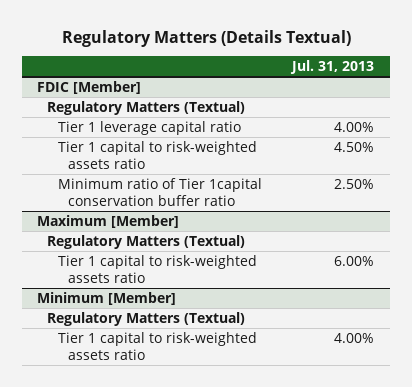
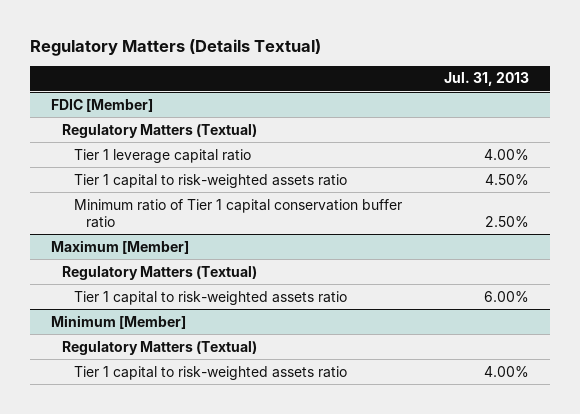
[57,177,262,206] Minimum ratio of Tier 1capital conservation buffer ratio -> [73,198,402,228] Minimum ratio of Tier 1 capital conservation buffer ratio

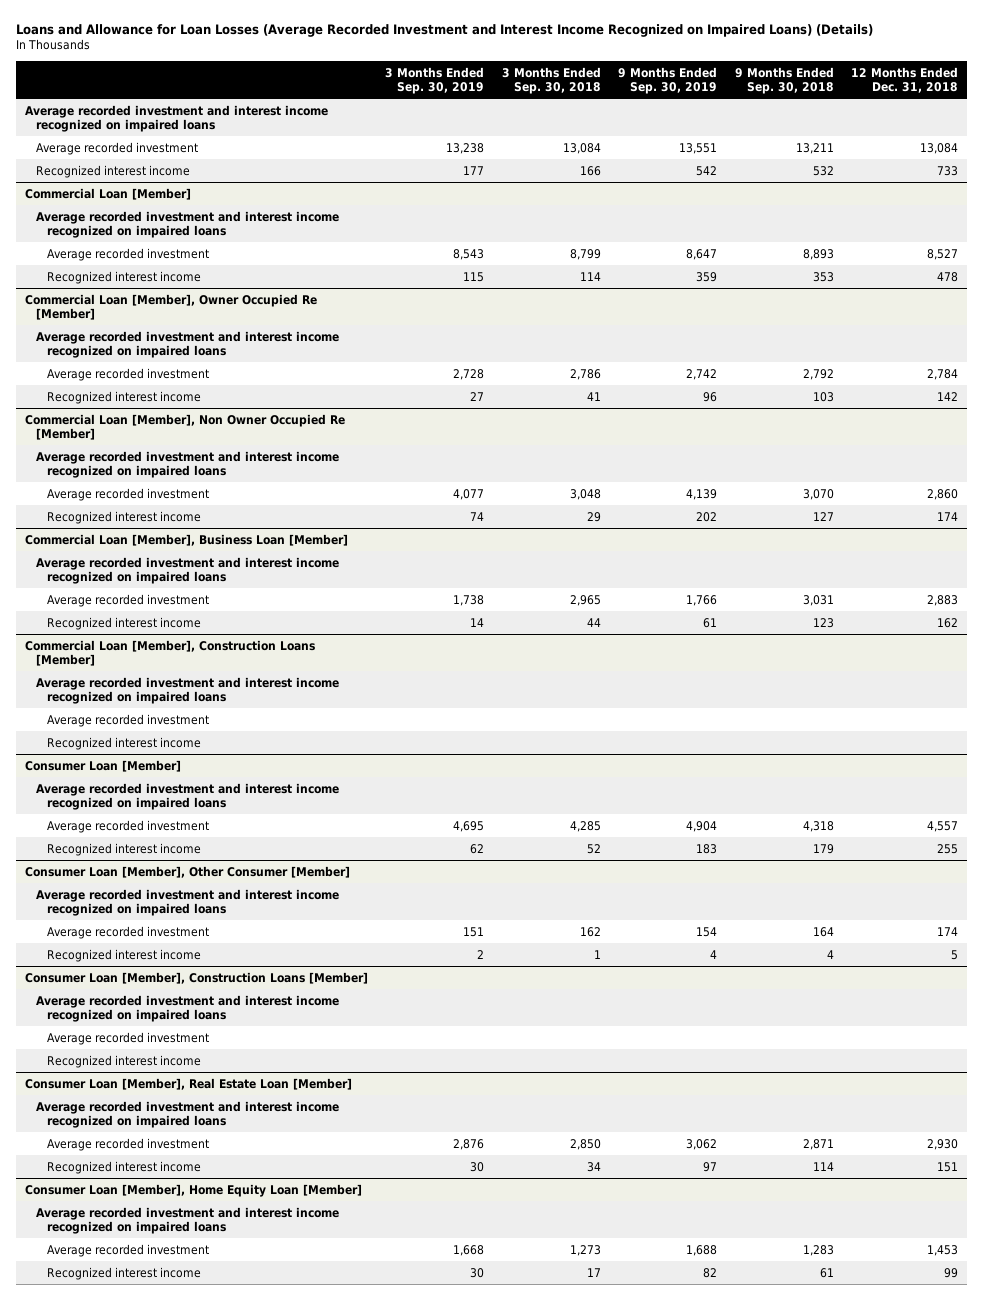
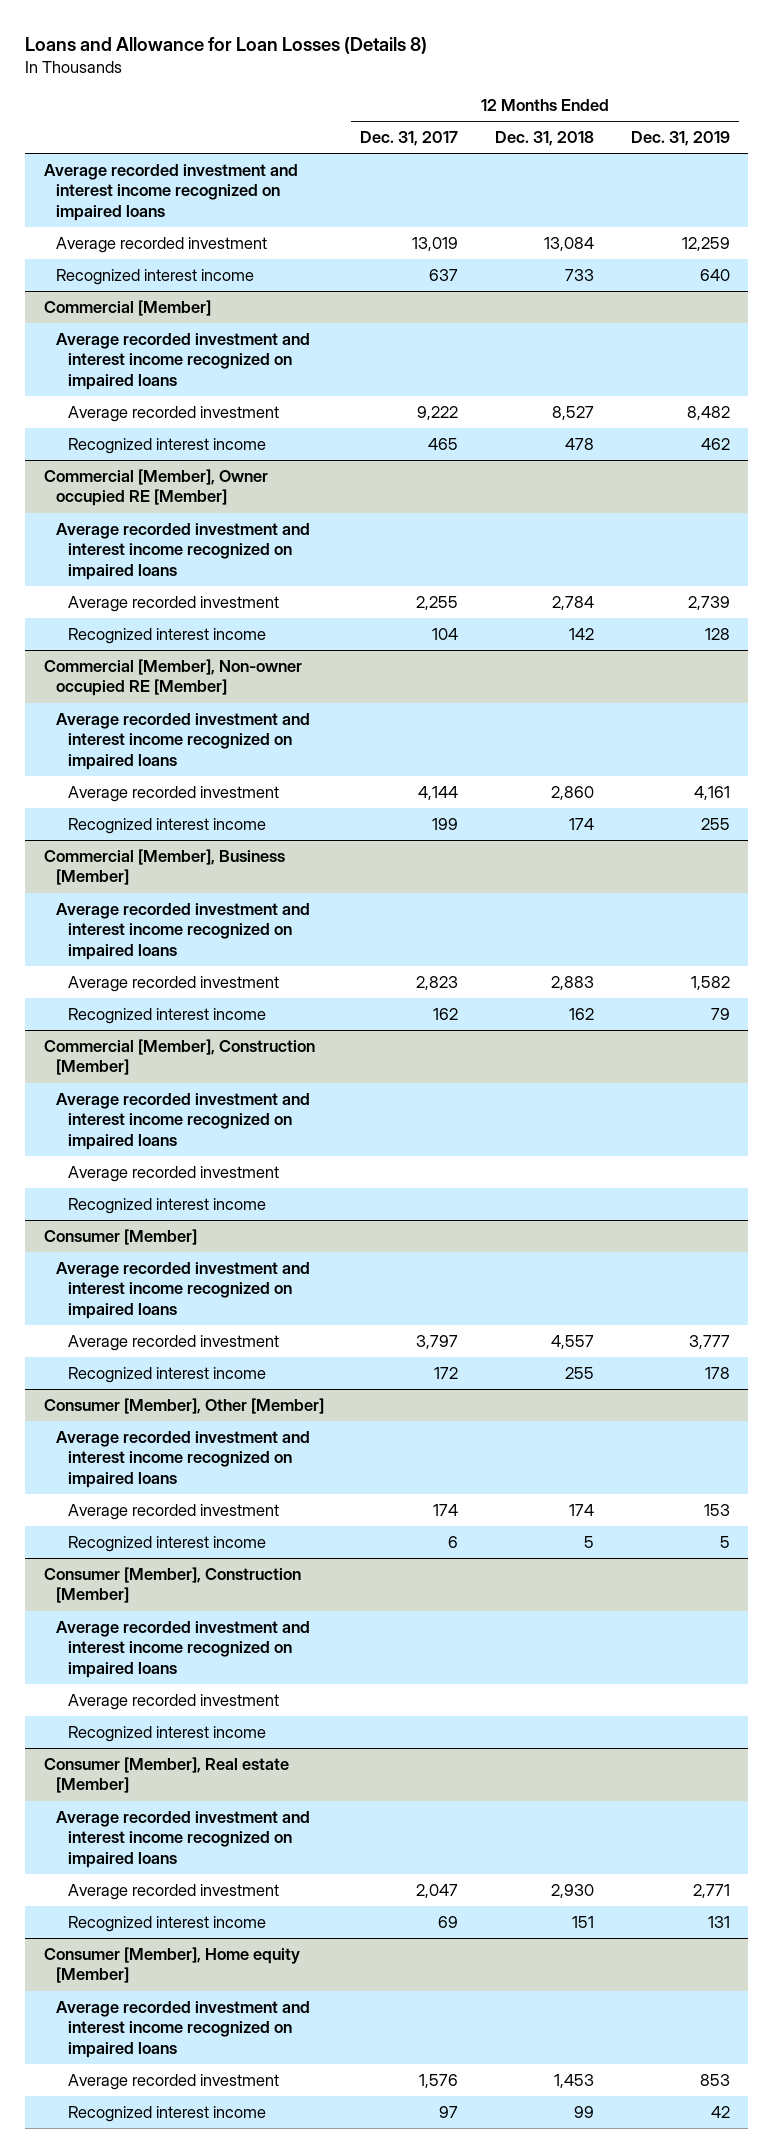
[16,23,874,37] Loans and Allowance for Loan Losses (Average Recorded Investment and Interest Income Recognized on Impaired Loans) (Details) -> [25,36,428,54] Loans and Allowance for Loan Losses (Details 8)
[385,66,485,94] 3 Months Ended Sep. 30, 2019 -> none
[501,66,601,94] 3 Months Ended Sep. 30, 2018 -> none
[618,66,718,94] 9 Months Ended Sep. 30, 2019 -> none
[734,66,834,94] 9 Months Ended Sep. 30, 2018 -> none
none -> [360,131,459,147] Dec. 31, 2017
none -> [630,131,730,147] Dec. 31, 2019
[24,187,191,200] Commercial Loan [Member] -> [43,300,211,317] Commercial [Member]
[24,293,317,320] Commercial Loan [Member], Owner Occupied Re [Member] -> [43,469,268,507] Commercial [Member], Owner occupied RE [Member]
[24,413,345,440] Commercial Loan [Member], Non Owner Occupied Re [Member] -> [43,659,302,697] Commercial [Member], Non-owner occupied RE [Member]
[24,533,348,546] Commercial Loan [Member], Business Loan [Member] -> [43,849,285,886] Commercial [Member], Business [Member]
[24,639,315,666] Commercial Loan [Member], Construction Loans [Member] -> [43,1039,315,1076] Commercial [Member], Construction [Member]
[24,759,181,772] Consumer Loan [Member] -> [43,1229,197,1246] Consumer [Member]
[24,865,350,878] Consumer Loan [Member], Other Consumer [Member] -> [43,1398,324,1415] Consumer [Member], Other [Member]
[24,971,368,984] Consumer Loan [Member], Construction Loans [Member] -> [43,1567,301,1604] Consumer [Member], Construction [Member]
[24,1077,352,1090] Consumer Loan [Member], Real Estate Loan [Member] -> [43,1757,289,1794] Consumer [Member], Real estate [Member]
[24,1183,362,1197] Consumer Loan [Member], Home Equity Loan [Member] -> [43,1947,300,1984] Consumer [Member], Home equity [Member]

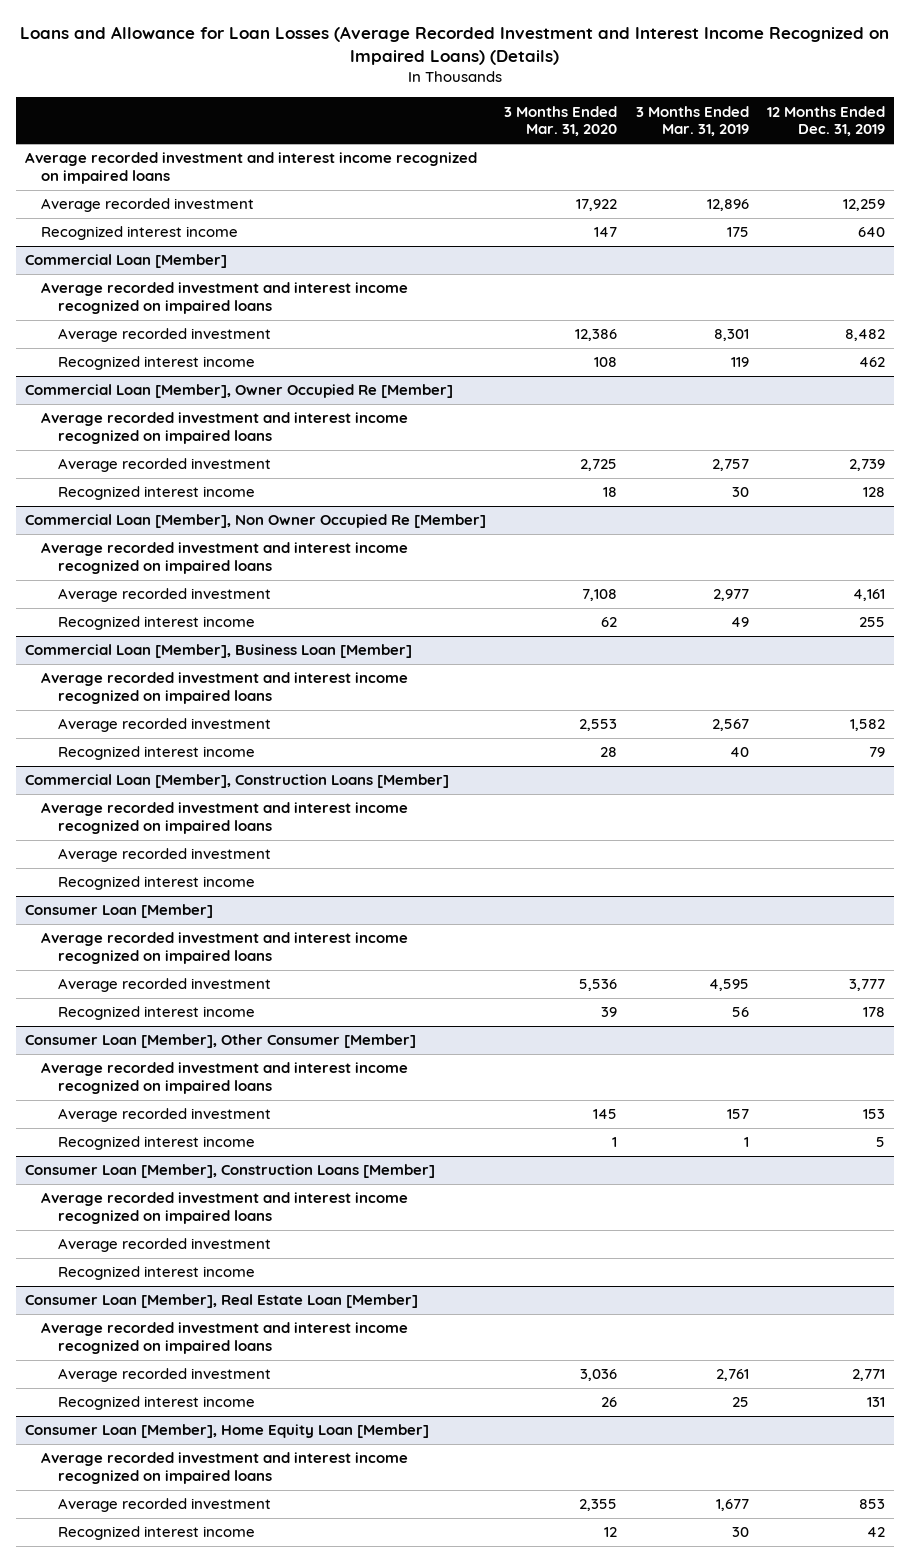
[25,36,428,54] Loans and Allowance for Loan Losses (Details 8) -> [20,26,890,66] Loans and Allowance for Loan Losses (Average Recorded Investment and Interest Income Recognized on Impaired Loans) (Details)
[360,131,459,147] Dec. 31, 2017 -> none
[495,131,595,147] Dec. 31, 2018 -> none
none -> [504,105,618,137] 3 Months Ended Mar. 31, 2020
none -> [635,105,749,137] 3 Months Ended Mar. 31, 2019
[43,300,211,317] Commercial [Member] -> [25,254,228,269] Commercial Loan [Member]
[43,469,268,507] Commercial [Member], Owner occupied RE [Member] -> [25,384,454,399] Commercial Loan [Member], Owner Occupied Re [Member]
[43,659,302,697] Commercial [Member], Non-owner occupied RE [Member] -> [25,514,487,529] Commercial Loan [Member], Non Owner Occupied Re [Member]
[43,849,285,886] Commercial [Member], Business [Member] -> [25,644,413,659] Commercial Loan [Member], Business Loan [Member]
[43,1039,315,1076] Commercial [Member], Construction [Member] -> [25,774,450,789] Commercial Loan [Member], Construction Loans [Member]
[43,1229,197,1246] Consumer [Member] -> [25,904,214,919] Consumer Loan [Member]
[43,1398,324,1415] Consumer [Member], Other [Member] -> [25,1034,417,1049] Consumer Loan [Member], Other Consumer [Member]
[43,1567,301,1604] Consumer [Member], Construction [Member] -> [25,1164,436,1179] Consumer Loan [Member], Construction Loans [Member]
[43,1757,289,1794] Consumer [Member], Real estate [Member] -> [25,1294,419,1309] Consumer Loan [Member], Real Estate Loan [Member]
[43,1947,300,1984] Consumer [Member], Home equity [Member] -> [25,1424,430,1439] Consumer Loan [Member], Home Equity Loan [Member]

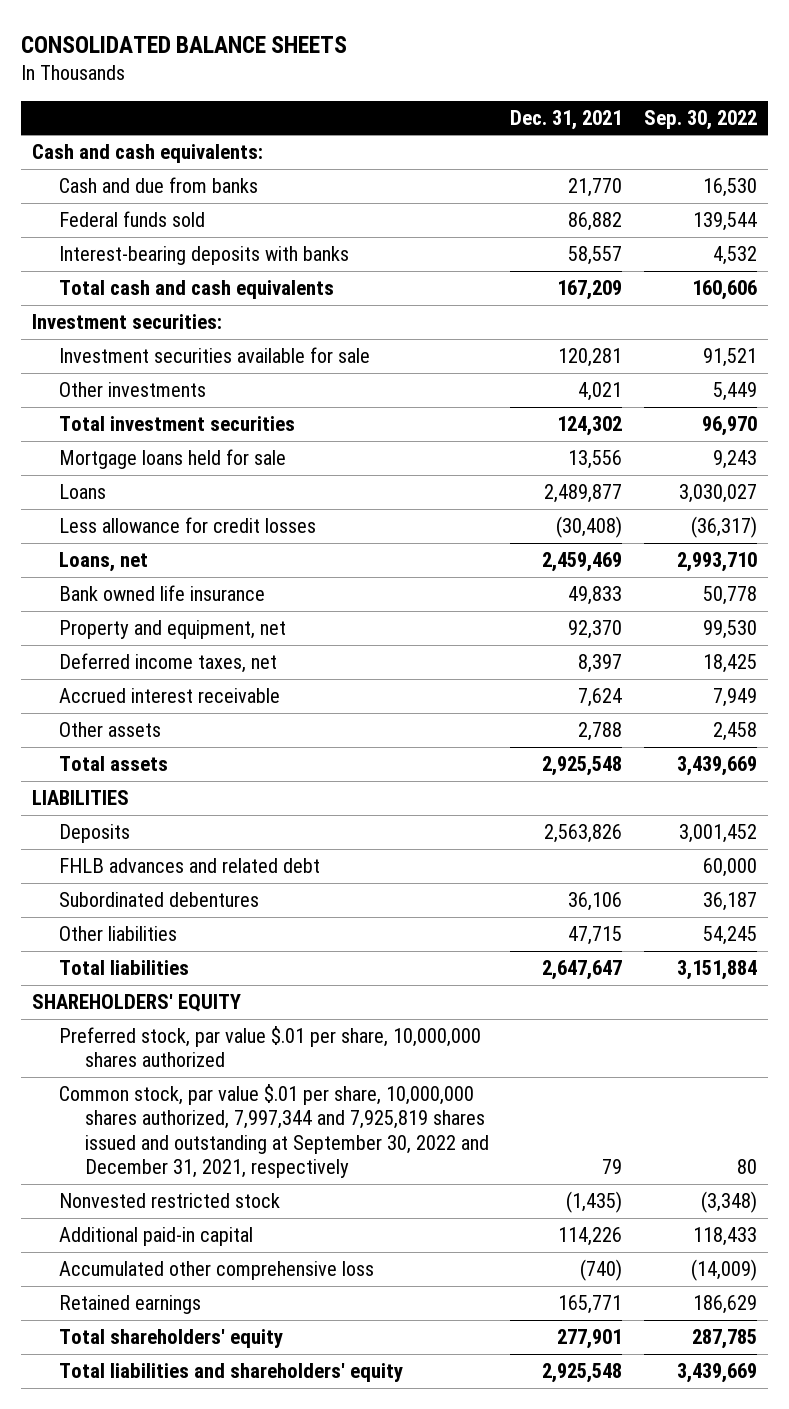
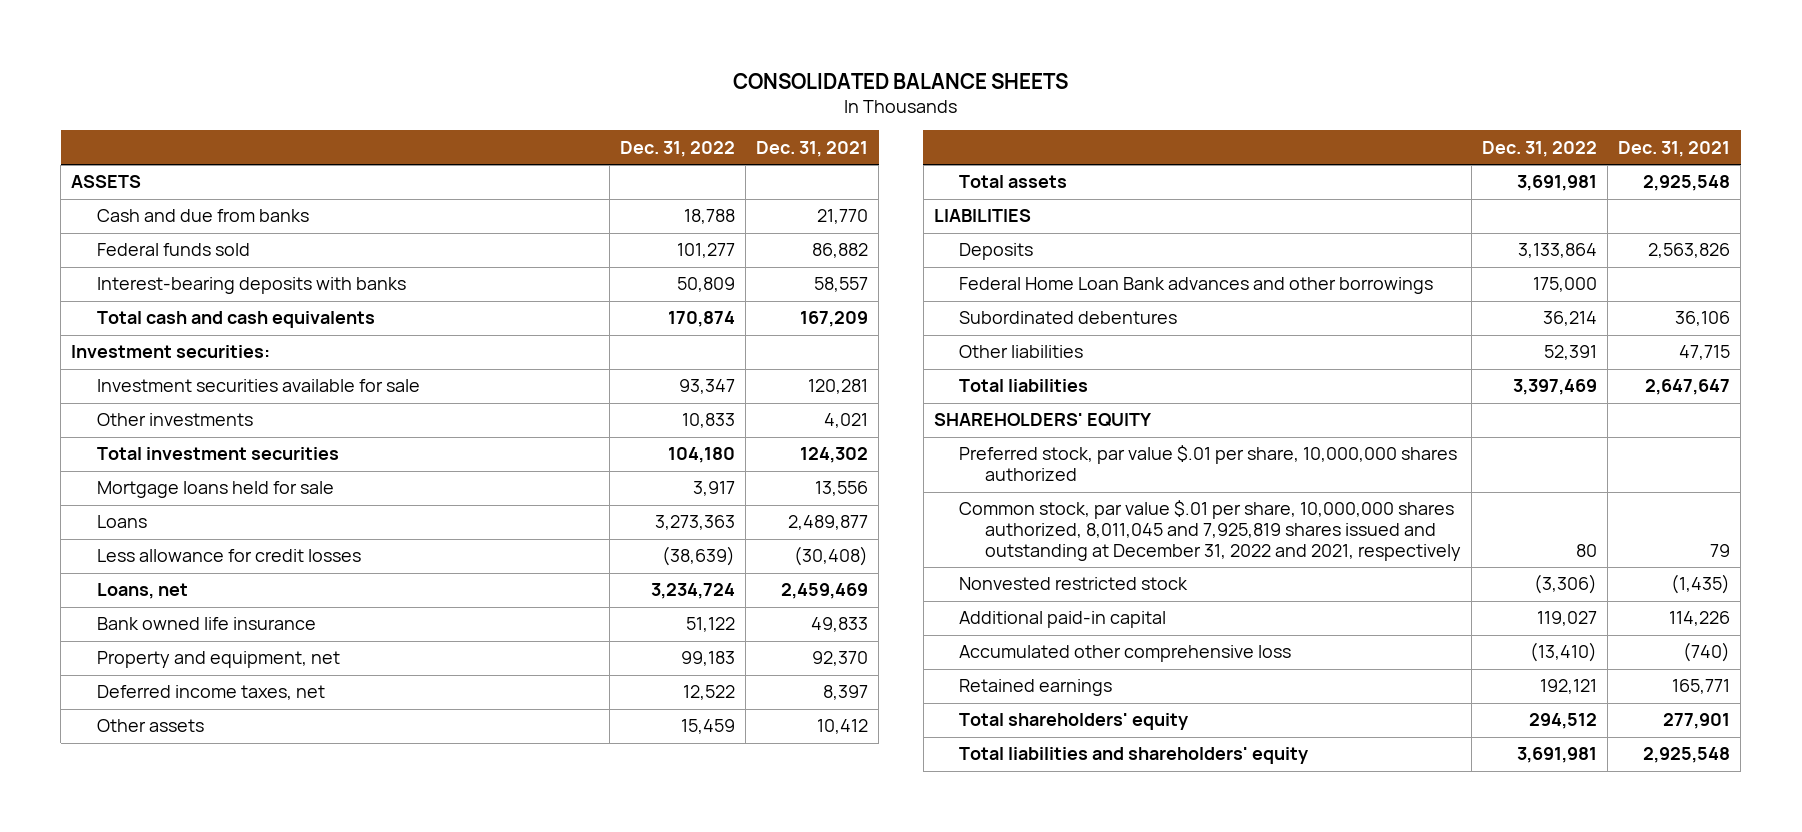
[643,109,757,130] Sep. 30, 2022 -> none
none -> [620,140,736,157] Dec. 31, 2022
[32,144,264,164] Cash and cash equivalents: -> none
none -> [71,175,142,189] ASSETS
[58,688,280,704] Accrued interest receivable -> none
[578,722,623,742] 2,788 -> [817,719,869,735] 10,412
[58,858,320,874] FHLB advances and related debt -> [959,277,1434,295] Federal Home Loan Bank advances and other borrowings
[58,1084,490,1178] Common stock, par value $.01 per share, 10,000,000 shares authorized, 7,997,344 and 7,925,819 shares issued and outstanding at September 30, 2022 and December 31, 2021, respectively -> [959,500,1462,561] Common stock, par value $.01 per share, 10,000,000 shares authorized, 8,011,045 and 7,925,819 shares issued and outstanding at December 31, 2022 and 2021, respectively

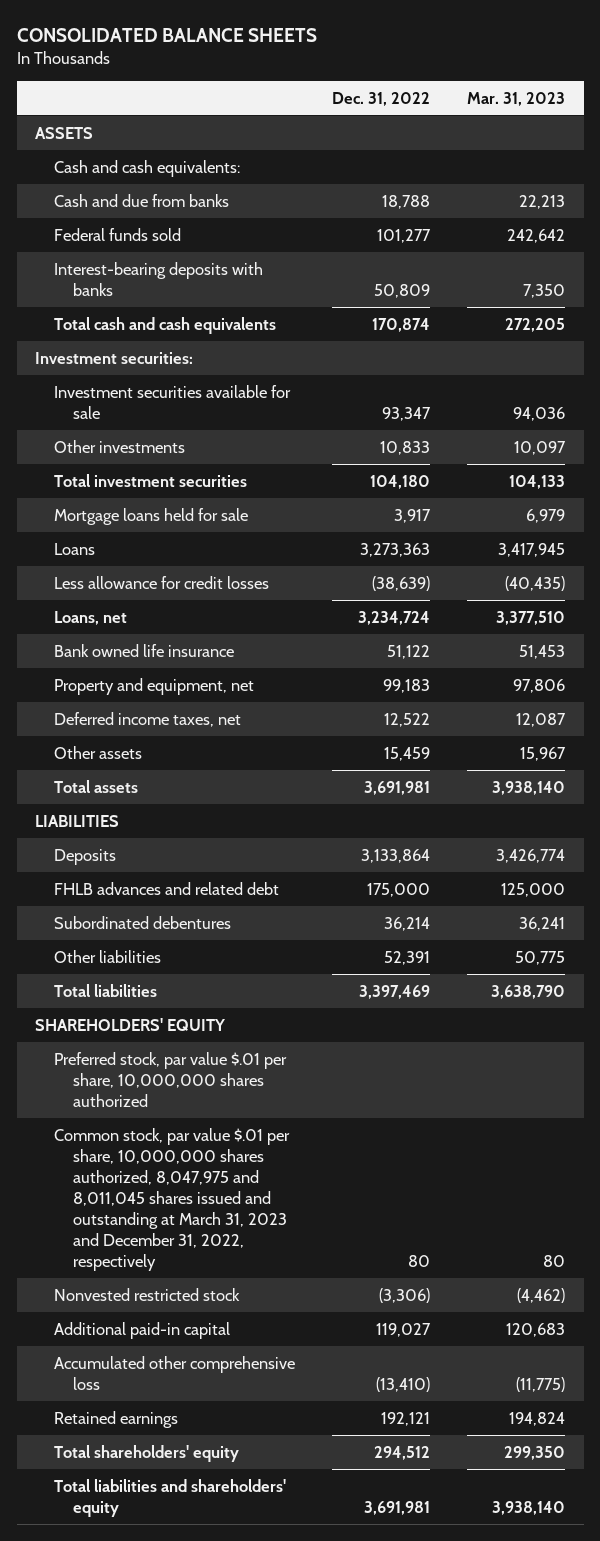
[756,140,869,157] Dec. 31, 2021 -> none
none -> [467,91,566,106] Mar. 31, 2023
none -> [53,159,240,177] Cash and cash equivalents:
[959,277,1434,295] Federal Home Loan Bank advances and other borrowings -> [53,881,279,895] FHLB advances and related debt
[959,500,1462,561] Common stock, par value $.01 per share, 10,000,000 shares authorized, 8,011,045 and 7,925,819 shares issued and outstanding at December 31, 2022 and 2021, respectively -> [53,1127,290,1271] Common stock, par value $.01 per share, 10,000,000 shares authorized, 8,047,975 and 8,011,045 shares issued and outstanding at March 31, 2023 and December 31, 2022, respectively

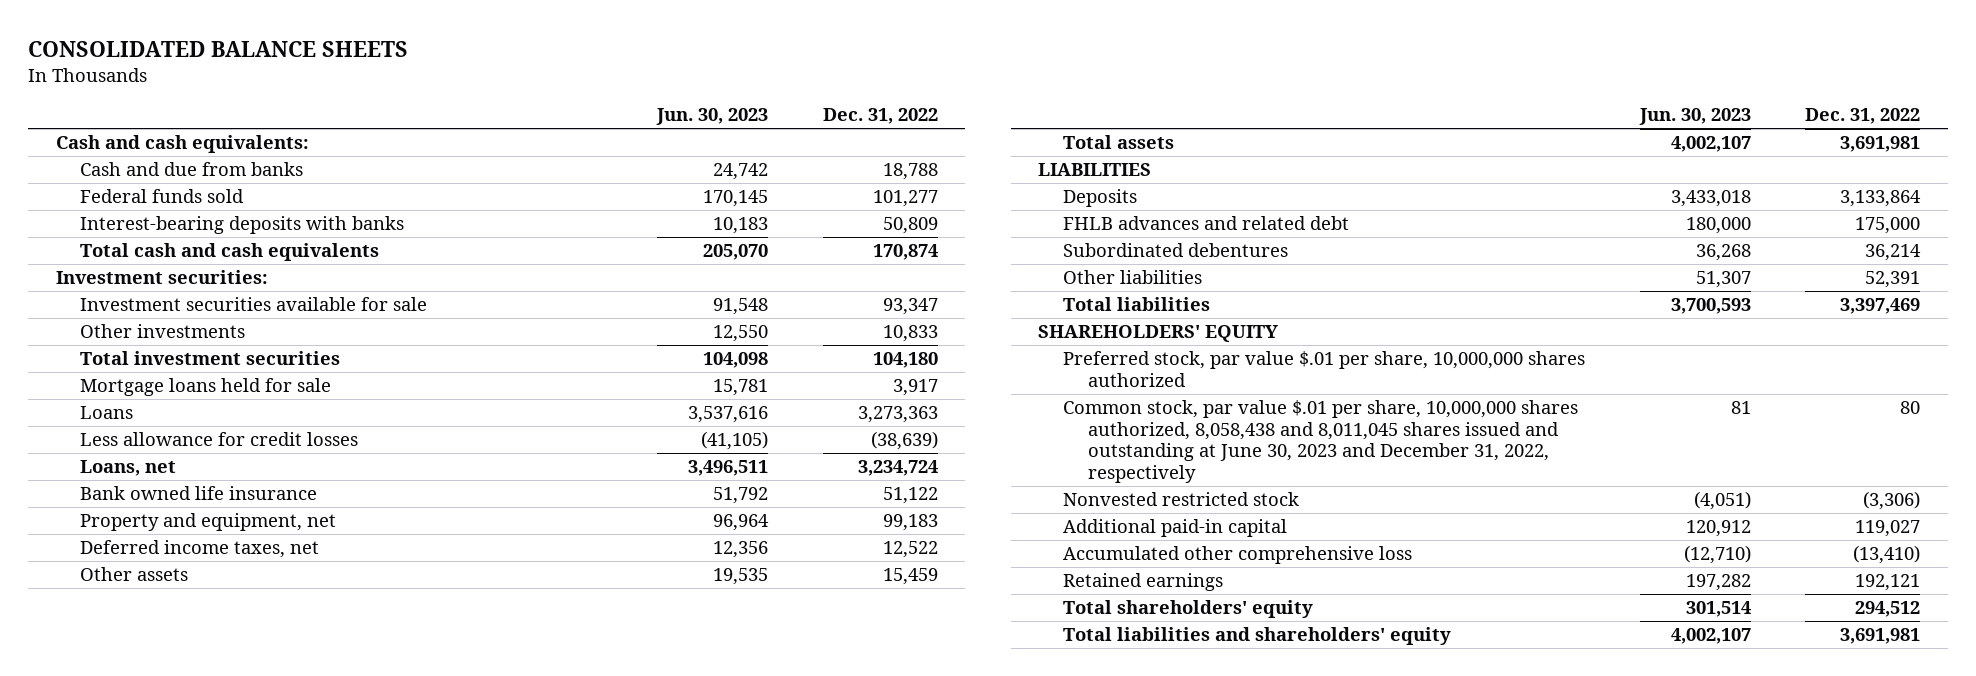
[467,91,566,106] Mar. 31, 2023 -> none
none -> [655,108,768,126] Jun. 30, 2023
[35,126,94,139] ASSETS -> none
[53,1127,290,1271] Common stock, par value $.01 per share, 10,000,000 shares authorized, 8,047,975 and 8,011,045 shares issued and outstanding at March 31, 2023 and December 31, 2022, respectively -> [1063,400,1579,484] Common stock, par value $.01 per share, 10,000,000 shares authorized, 8,058,438 and 8,011,045 shares issued and outstanding at June 30, 2023 and December 31, 2022, respectively

